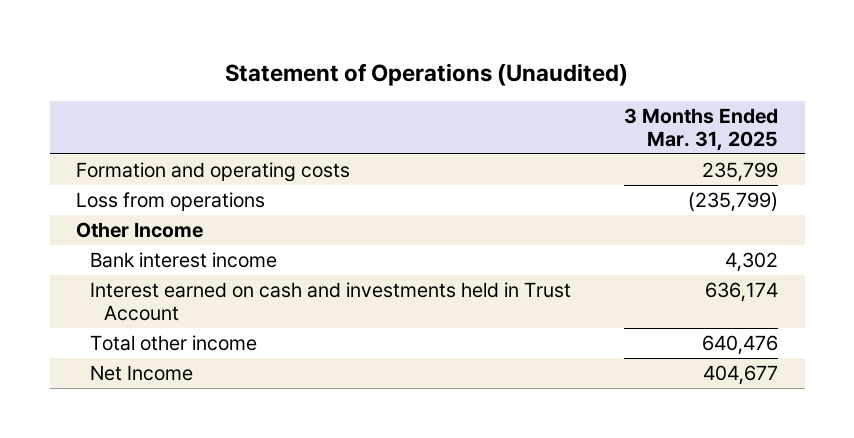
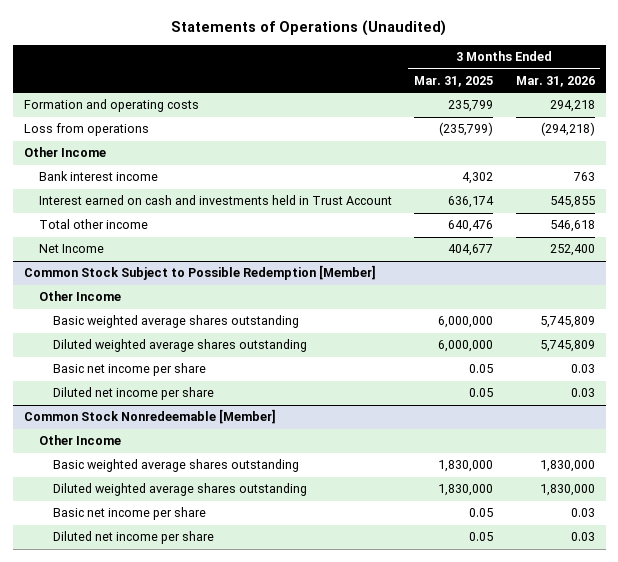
[225,62,629,86] Statement of Operations (Unaudited) -> [171,19,447,36] Statements of Operations (Unaudited)
none -> [515,75,595,87] Mar. 31, 2026
none -> [23,265,376,281] Common Stock Subject to Possible Redemption [Member]
none -> [38,291,121,302] Other Income
none -> [53,315,300,329] Basic weighted average shares outstanding
none -> [53,339,308,353] Diluted weighted average shares outstanding
none -> [53,363,207,377] Basic net income per share
none -> [53,387,215,401] Diluted net income per share
none -> [23,409,276,425] Common Stock Nonredeemable [Member]
none -> [38,435,121,446] Other Income
none -> [53,459,300,473] Basic weighted average shares outstanding
none -> [53,483,308,497] Diluted weighted average shares outstanding
none -> [53,507,207,521] Basic net income per share
none -> [53,531,215,545] Diluted net income per share

